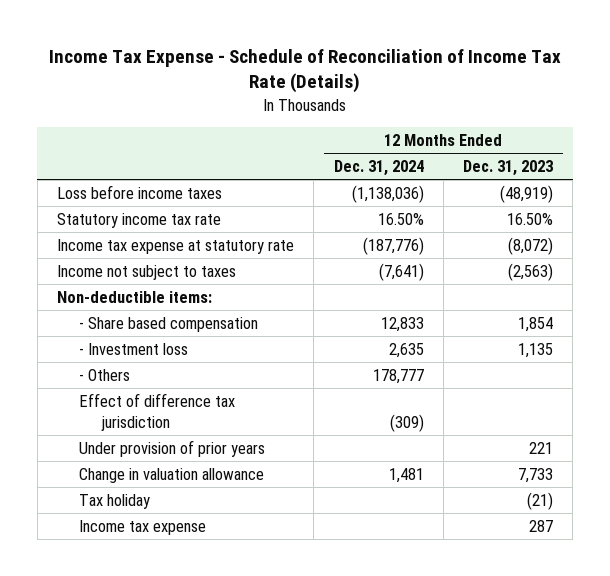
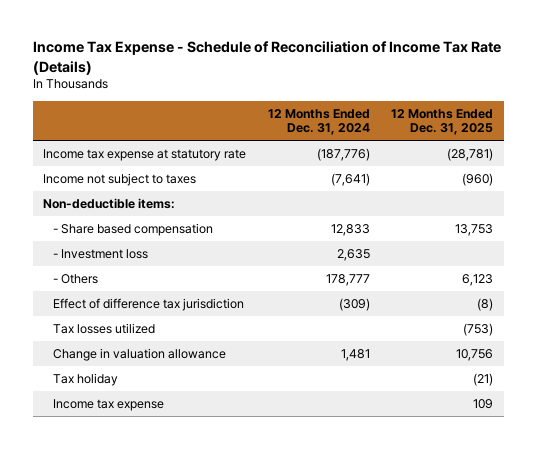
[463,160,554,177] Dec. 31, 2023 -> none
none -> [391,108,494,136] 12 Months Ended Dec. 31, 2025
[57,184,223,199] Loss before income taxes -> none
[57,212,222,228] Statutory income tax rate -> none
[79,439,266,457] Under provision of prior years -> [53,322,156,334] Tax losses utilized

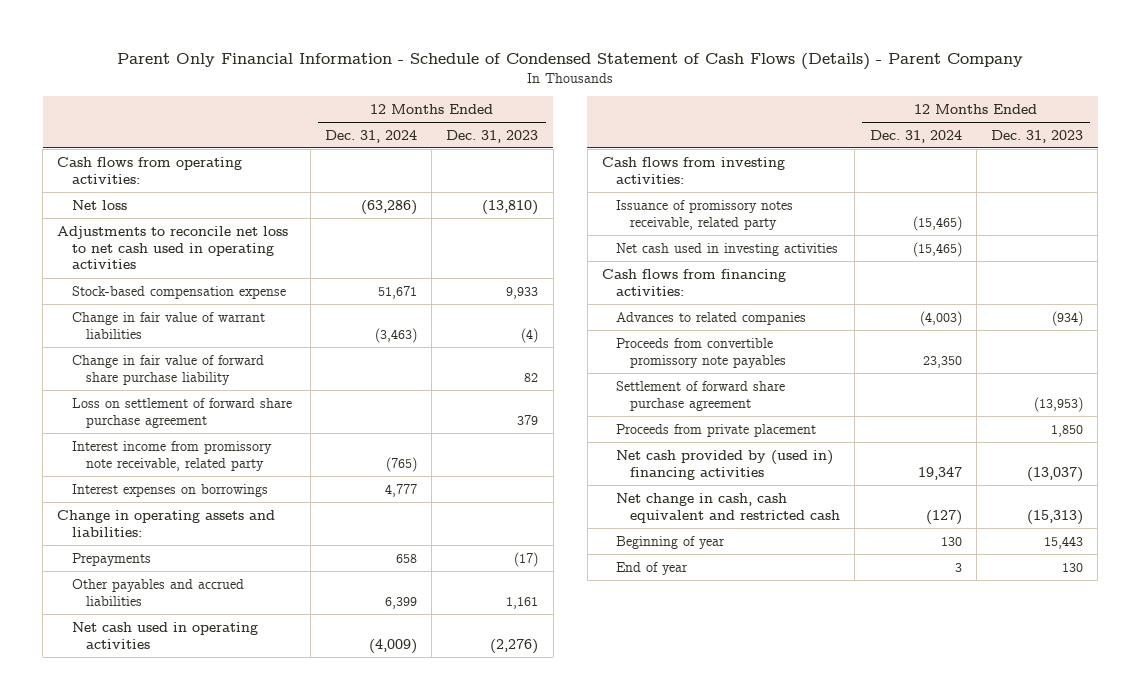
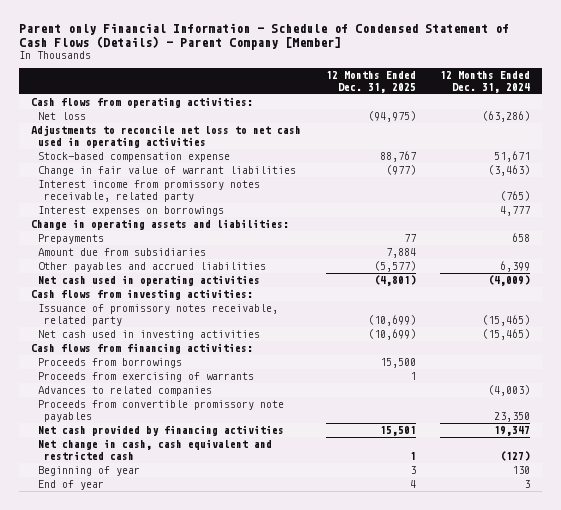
[117,53,1024,71] Parent Only Financial Information - Schedule of Condensed Statement of Cash Flows (Details) - Parent Company -> [18,22,509,50] Parent only Financial Information - Schedule of Condensed Statement of Cash Flows (Details) - Parent Company [Member]
[446,129,539,143] Dec. 31, 2023 -> none
none -> [325,71,416,93] 12 Months Ended Dec. 31, 2025
[71,354,264,385] Change in fair value of forward share purchase liability -> none
[71,397,292,428] Loss on settlement of forward share purchase agreement -> none
[71,440,272,471] Interest income from promissory note receivable, related party -> [37,180,260,203] Interest income from promissory notes receivable, related party
none -> [37,248,206,257] Amount due from subsidiaries
none -> [37,358,182,369] Proceeds from borrowings
none -> [37,372,254,383] Proceeds from exercising of warrants
[616,380,786,411] Settlement of forward share purchase agreement -> none
[616,423,817,437] Proceeds from private placement -> none
[616,449,834,480] Net cash provided by (used in) financing activities -> [37,425,284,437] Net cash provided by financing activities

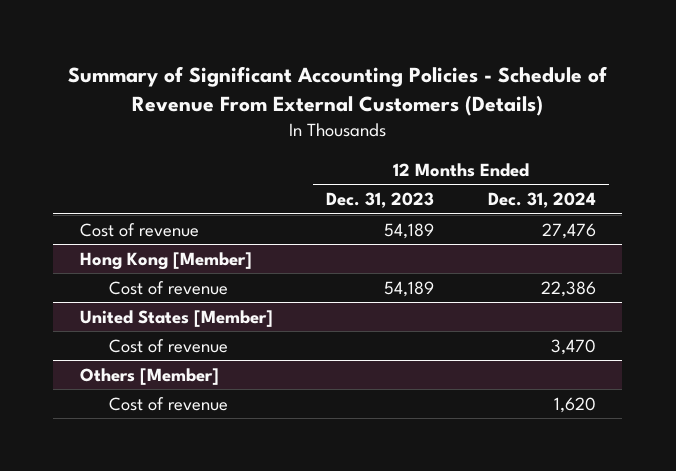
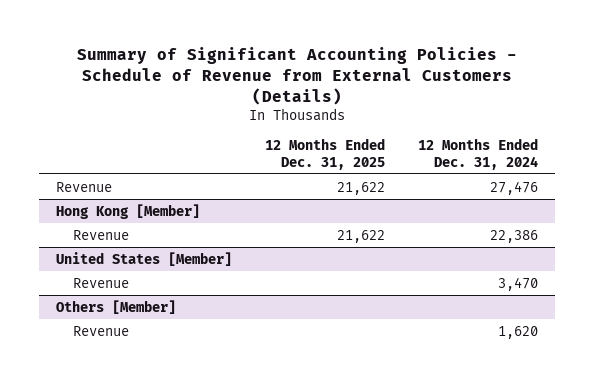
[67,66,607,117] Summary of Significant Accounting Policies - Schedule of Revenue From External Customers (Details) -> [77,46,518,105] Summary of Significant Accounting Policies - Schedule of Revenue from External Customers (Details)
[326,192,435,209] Dec. 31, 2023 -> none
none -> [265,137,386,170] 12 Months Ended Dec. 31, 2025
[80,222,200,237] Cost of revenue -> [55,181,112,192] Revenue
[109,280,229,295] Cost of revenue -> [73,229,130,240] Revenue
[109,338,229,353] Cost of revenue -> [73,277,130,288] Revenue
[109,396,229,411] Cost of revenue -> [73,325,130,336] Revenue

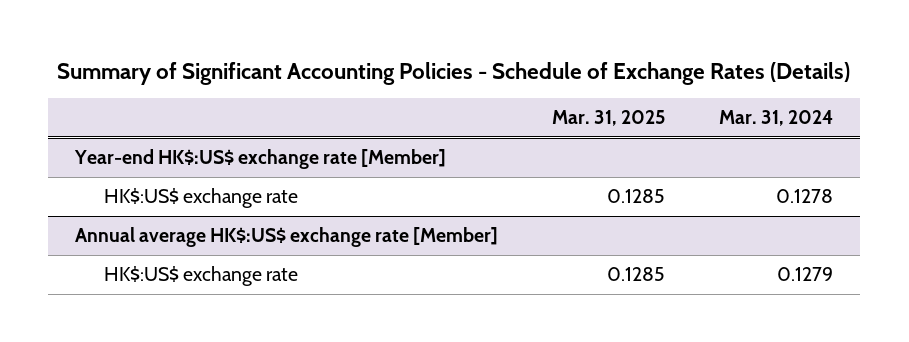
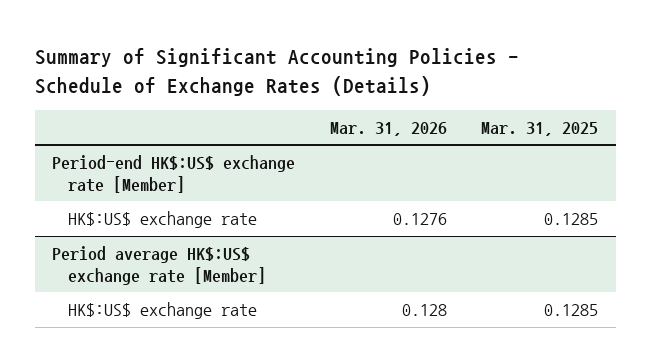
[719,110,834,127] Mar. 31, 2024 -> none
none -> [329,121,447,136] Mar. 31, 2026
[74,149,447,170] Year-end HK$:US$ exchange rate [Member] -> [52,155,296,193] Period-end HK$:US$ exchange rate [Member]
[75,227,499,248] Annual average HK$:US$ exchange rate [Member] -> [52,246,267,285] Period average HK$:US$ exchange rate [Member]

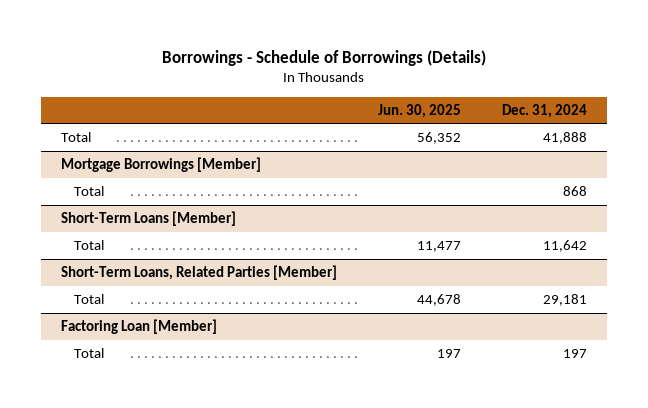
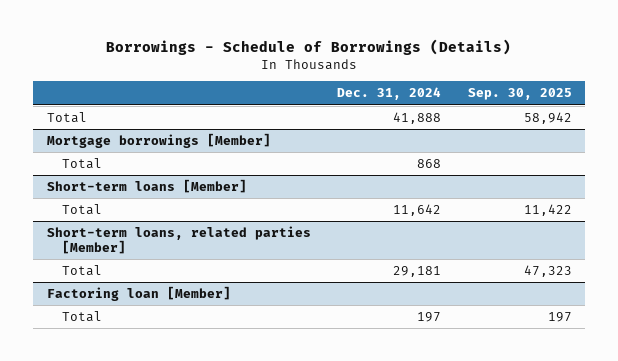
[378,103,462,118] Jun. 30, 2025 -> none
none -> [467,88,572,101] Sep. 30, 2025
[61,157,262,173] Mortgage Borrowings [Member] -> [46,132,271,148] Mortgage borrowings [Member]
[61,211,237,227] Short-Term Loans [Member] -> [46,178,247,193] Short-term loans [Member]
[61,265,338,281] Short-Term Loans, Related Parties [Member] -> [46,225,311,254] Short-term loans, related parties [Member]
[61,319,218,335] Factoring Loan [Member] -> [46,285,231,301] Factoring loan [Member]

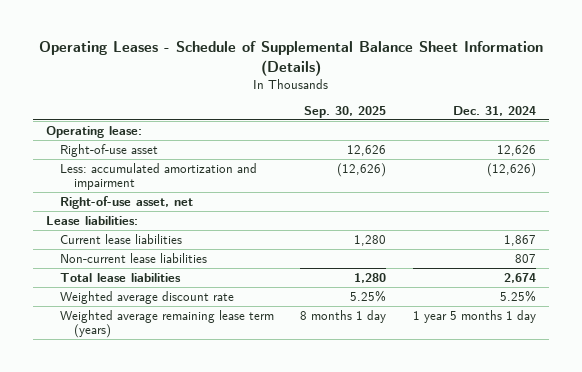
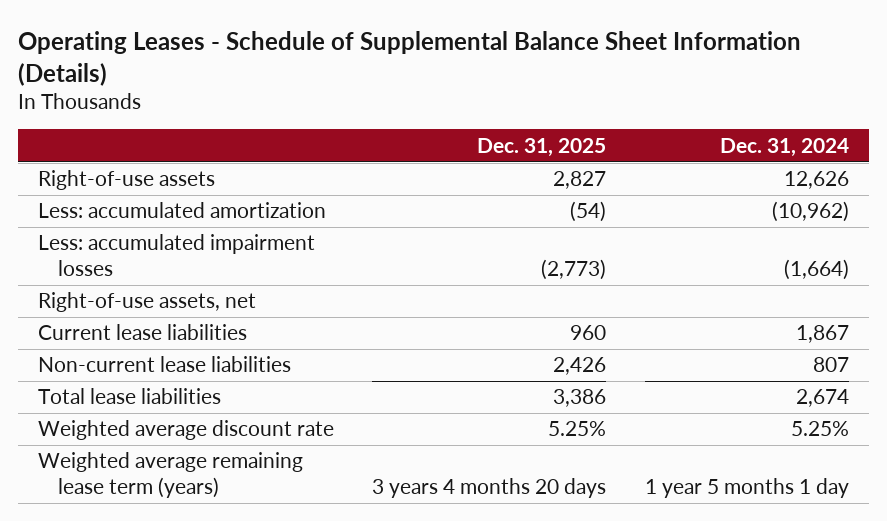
[304,105,387,118] Sep. 30, 2025 -> none
none -> [477,137,607,157] Dec. 31, 2025
[46,125,143,138] Operating lease: -> none
[46,215,139,225] Lease liabilities: -> none
[59,143,158,157] Right-of-use asset -> [37,170,215,191] Right-of-use assets
[59,162,257,191] Less: accumulated amortization and impairment -> [37,202,326,219] Less: accumulated amortization
[486,162,536,177] (12,626) -> [772,201,850,223] (10,962)
none -> [37,234,315,277] Less: accumulated impairment losses
[59,195,193,209] Right-of-use asset, net -> [37,292,256,313] Right-of-use assets, net

